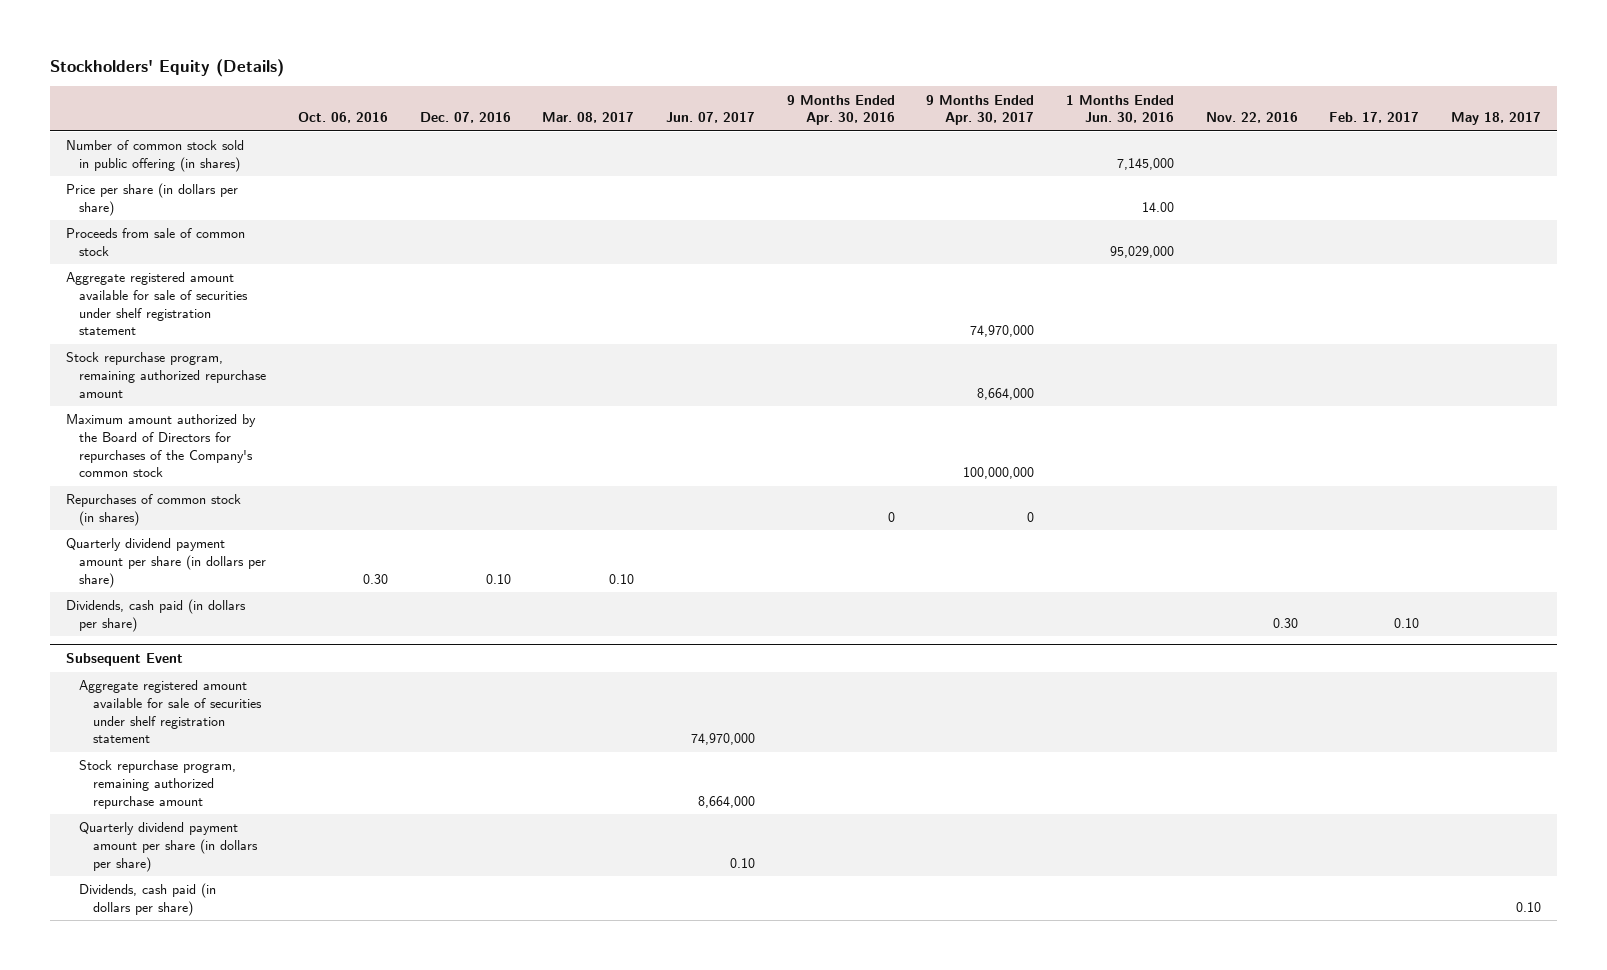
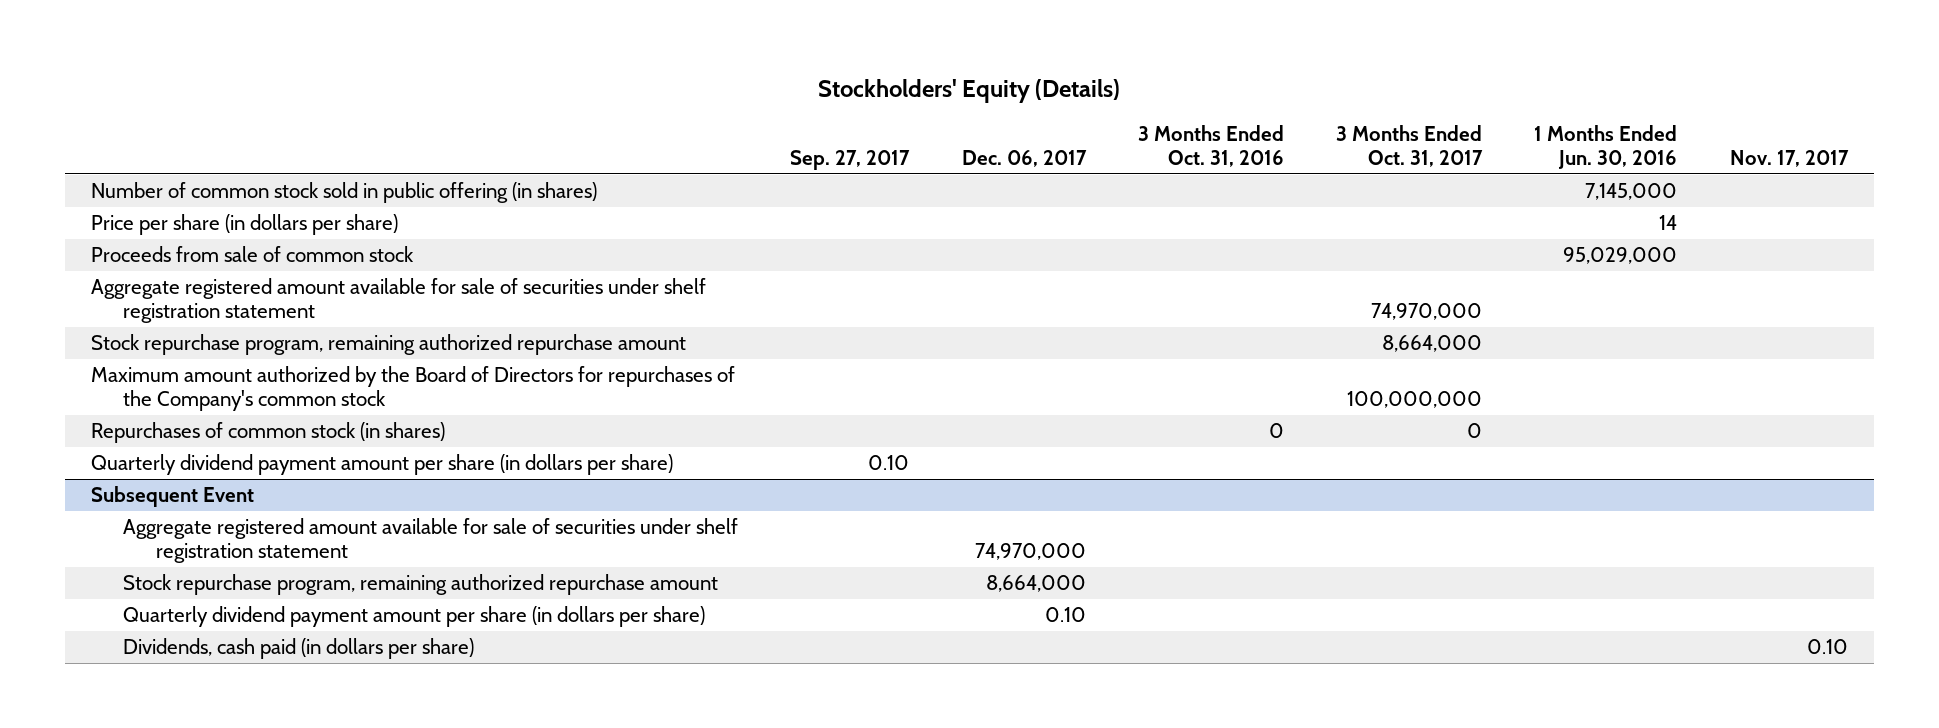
[298,112,389,124] Oct. 06, 2016 -> none
[419,112,511,124] Dec. 07, 2016 -> none
[542,112,635,124] Mar. 08, 2017 -> none
[666,112,756,124] Jun. 07, 2017 -> none
[786,94,895,126] 9 Months Ended Apr. 30, 2016 -> none
[926,94,1035,126] 9 Months Ended Apr. 30, 2017 -> none
[1205,112,1298,124] Nov. 22, 2016 -> none
[1329,112,1420,124] Feb. 17, 2017 -> none
[1451,112,1542,126] May 18, 2017 -> none
none -> [790,150,911,171] Sep. 27, 2017
none -> [961,150,1087,168] Dec. 06, 2017
none -> [1137,124,1284,168] 3 Months Ended Oct. 31, 2016
none -> [1336,124,1484,168] 3 Months Ended Oct. 31, 2017
none -> [1729,150,1849,168] Nov. 17, 2017
[1142,202,1175,213] 14.00 -> [1659,215,1678,231] 14
[65,599,246,633] Dividends, cash paid (in dollars per share) -> none

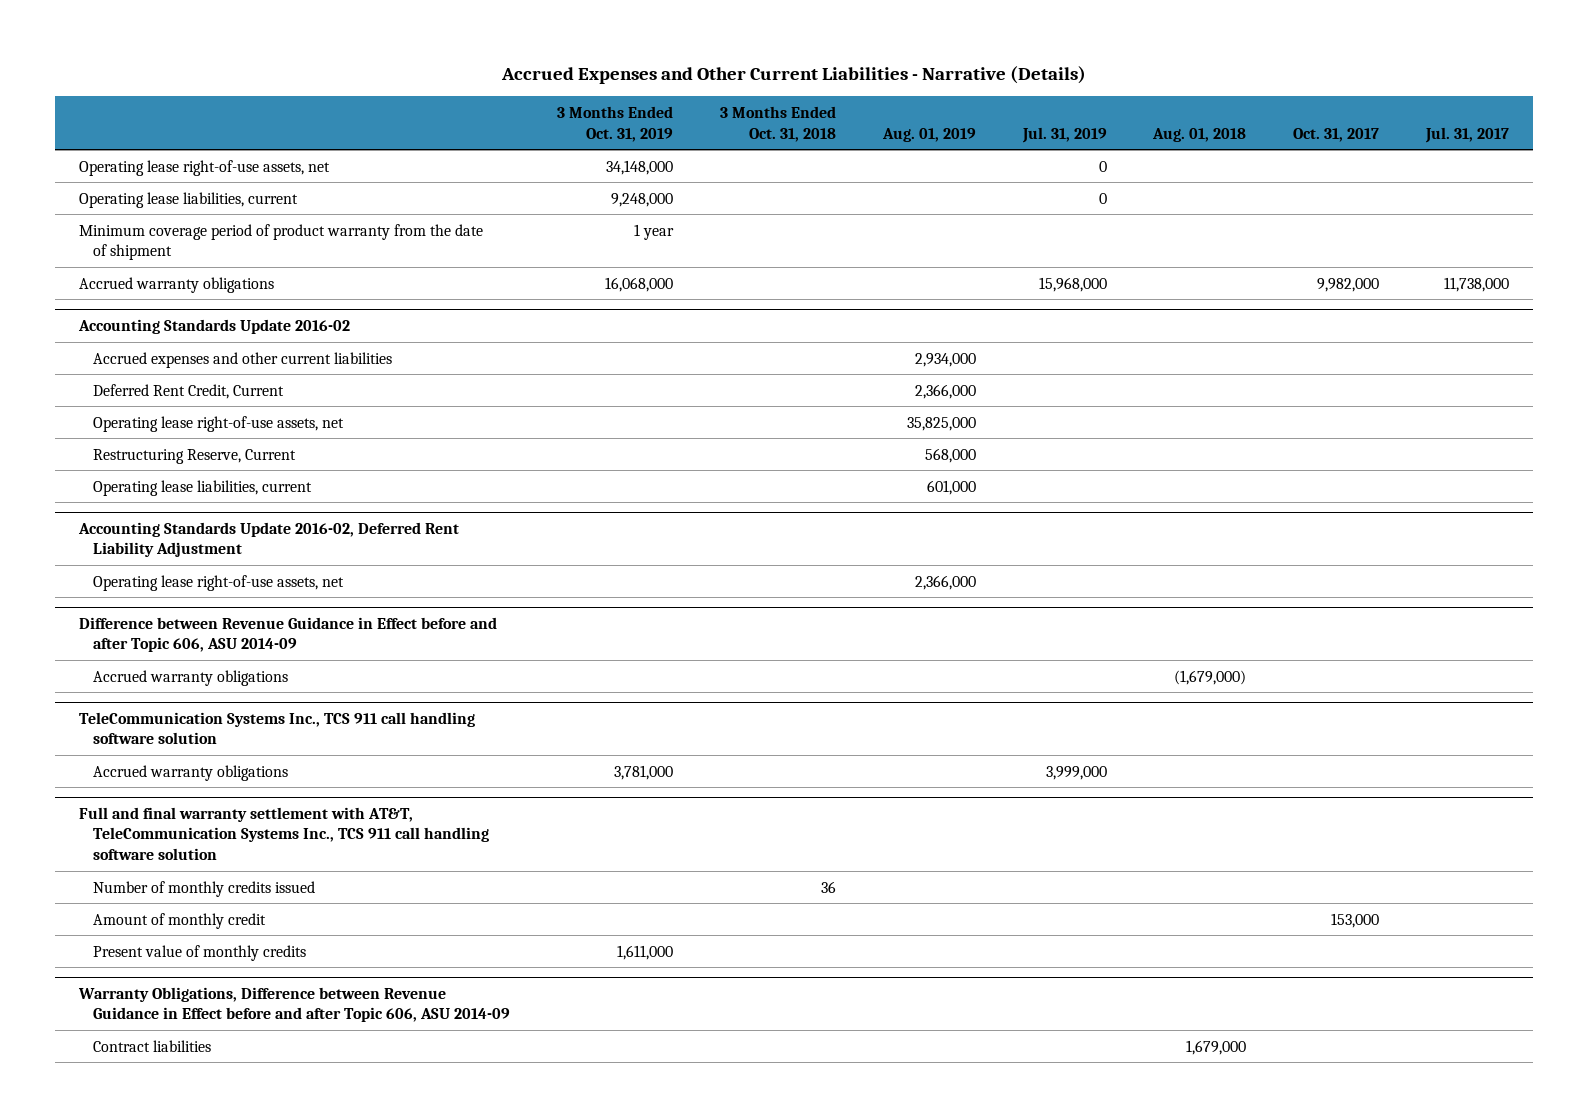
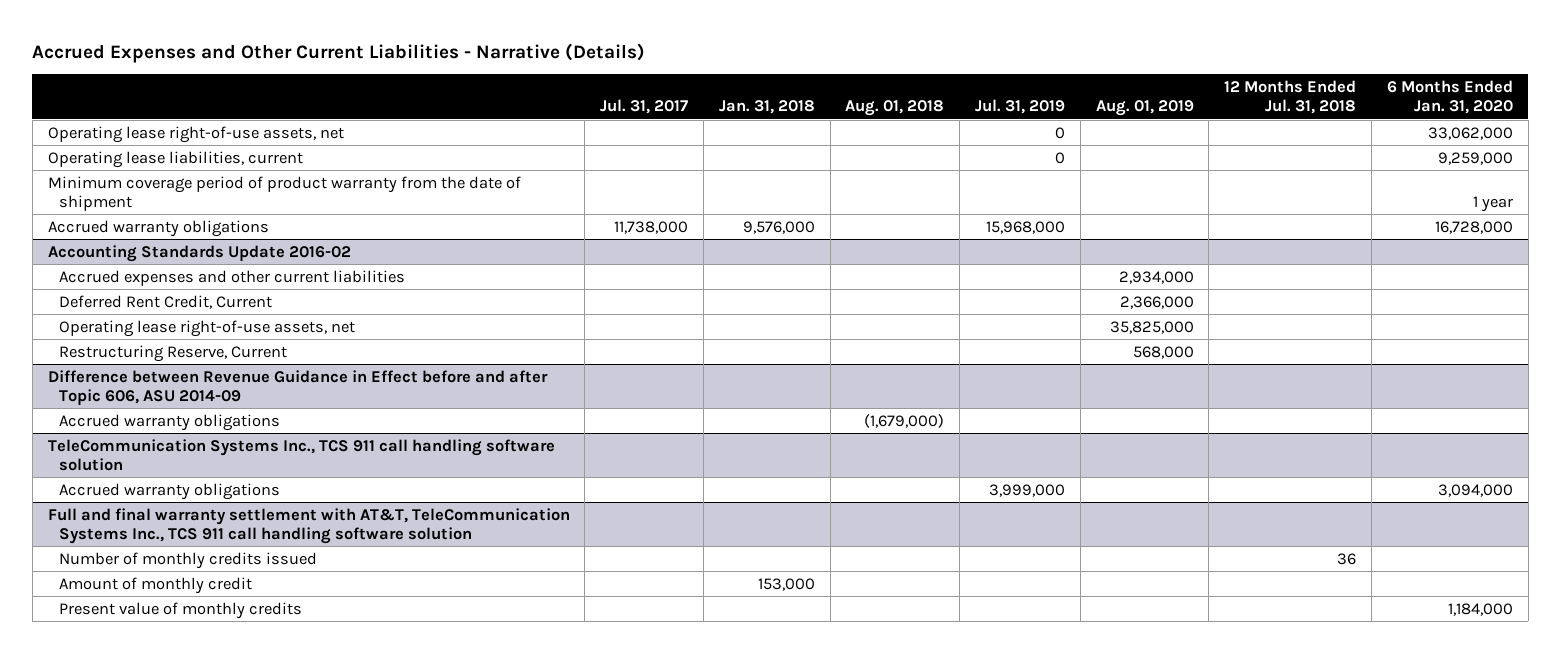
[556,106,673,142] 3 Months Ended Oct. 31, 2019 -> none
[719,106,836,142] 3 Months Ended Oct. 31, 2018 -> none
[1293,127,1380,142] Oct. 31, 2017 -> none
none -> [718,100,815,115] Jan. 31, 2018
none -> [1224,80,1357,115] 12 Months Ended Jul. 31, 2018
none -> [1386,80,1513,115] 6 Months Ended Jan. 31, 2020
[92,479,312,496] Operating lease liabilities, current -> none
[77,521,459,558] Accounting Standards Update 2016-02, Deferred Rent Liability Adjustment -> none
[92,574,344,591] Operating lease right-of-use assets, net -> none
[77,986,510,1023] Warranty Obligations, Difference between Revenue Guidance in Effect before and after Topic 606, ASU 2014-09 -> none
[92,1039,211,1052] Contract liabilities -> none

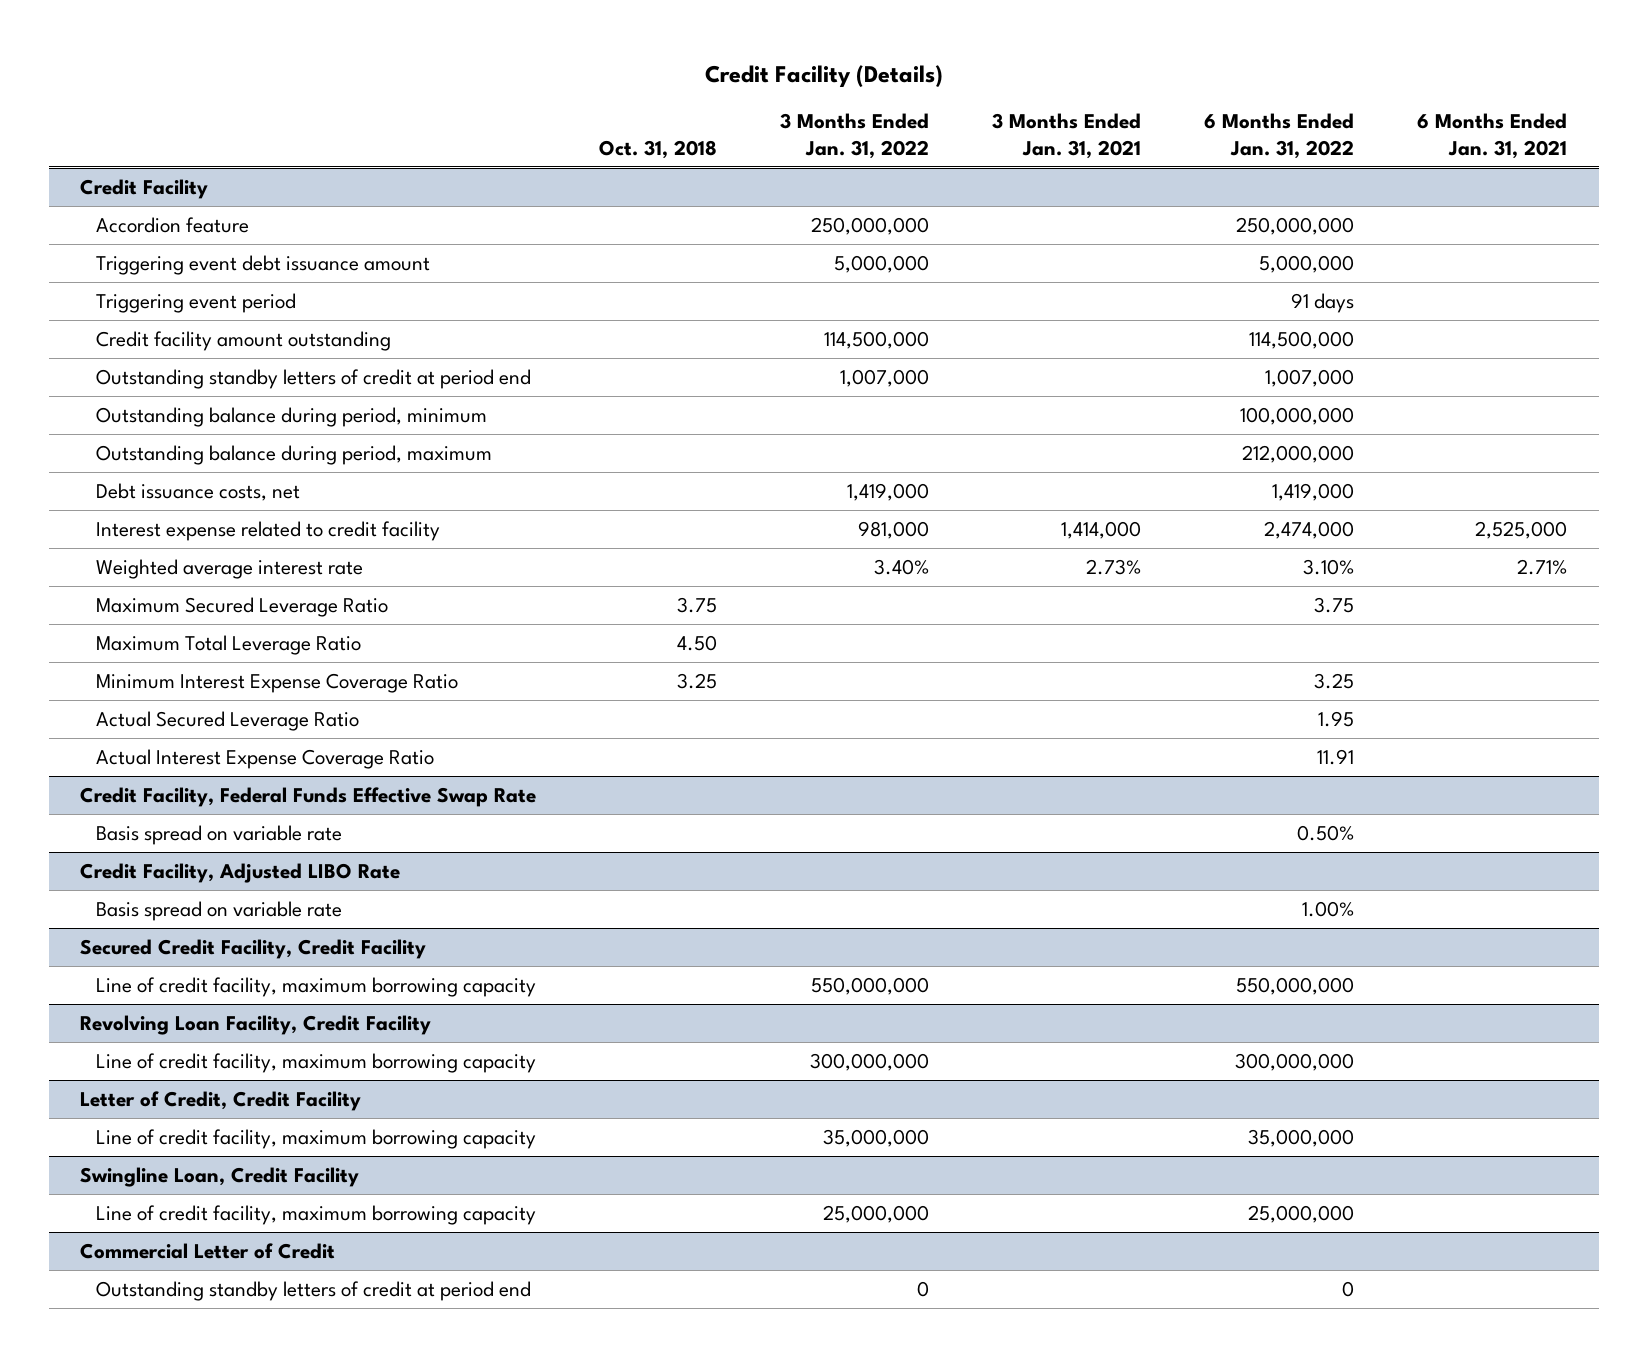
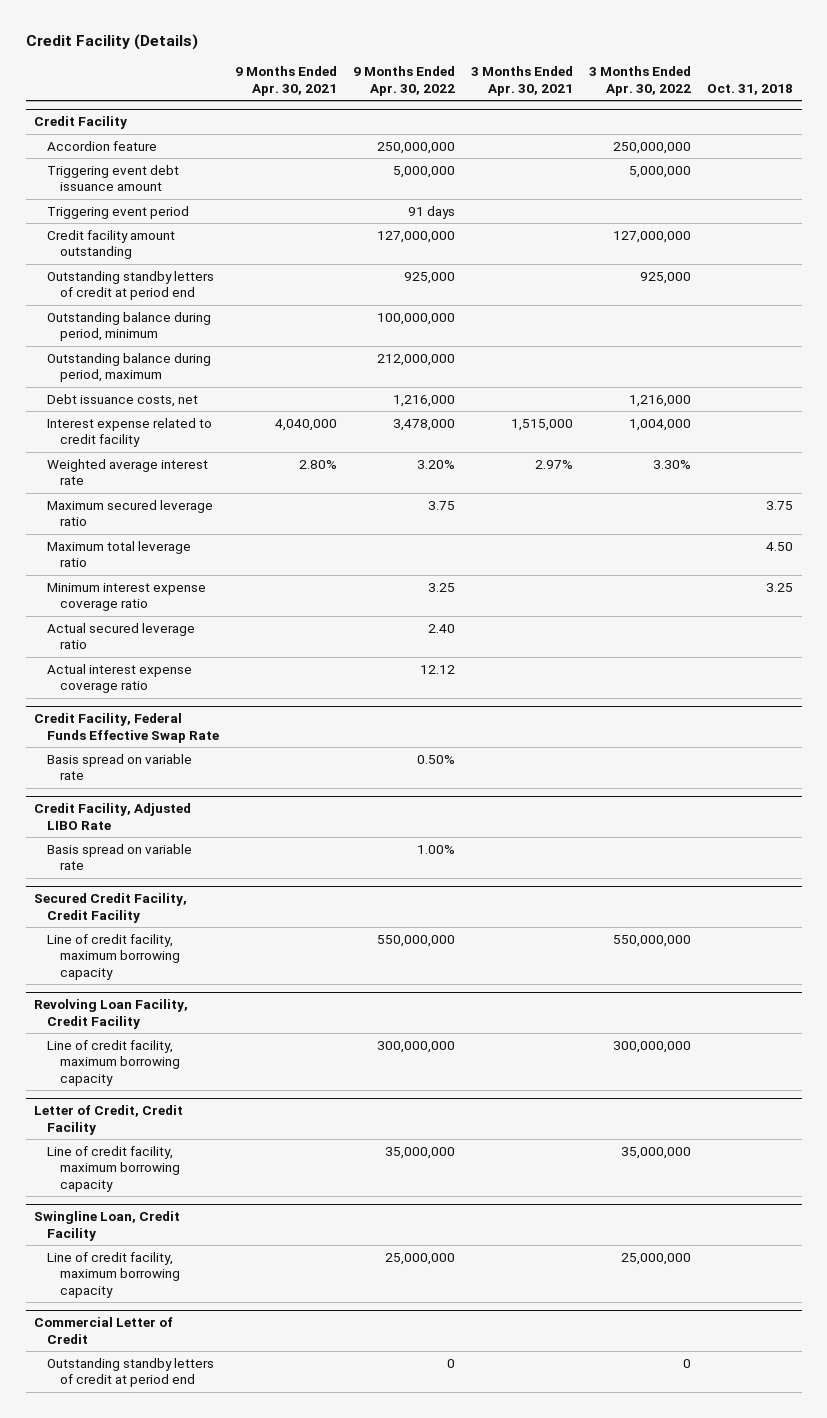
[780,113,930,159] 3 Months Ended Jan. 31, 2022 -> none
[992,113,1142,159] 3 Months Ended Jan. 31, 2021 -> none
[1204,113,1355,159] 6 Months Ended Jan. 31, 2022 -> none
[1417,113,1568,159] 6 Months Ended Jan. 31, 2021 -> none
none -> [234,66,337,96] 9 Months Ended Apr. 30, 2021
none -> [353,66,456,96] 9 Months Ended Apr. 30, 2022
none -> [471,66,574,96] 3 Months Ended Apr. 30, 2021
none -> [589,66,692,96] 3 Months Ended Apr. 30, 2022
[96,596,389,617] Maximum Secured Leverage Ratio -> [46,499,213,527] Maximum secured leverage ratio
[96,634,362,655] Maximum Total Leverage Ratio -> [46,540,191,568] Maximum total leverage ratio
[96,672,459,693] Minimum Interest Expense Coverage Ratio -> [46,582,206,612] Minimum interest expense coverage ratio
[96,710,360,731] Actual Secured Leverage Ratio -> [46,622,195,650] Actual secured leverage ratio
[96,748,435,769] Actual Interest Expense Coverage Ratio -> [46,663,192,694] Actual interest expense coverage ratio

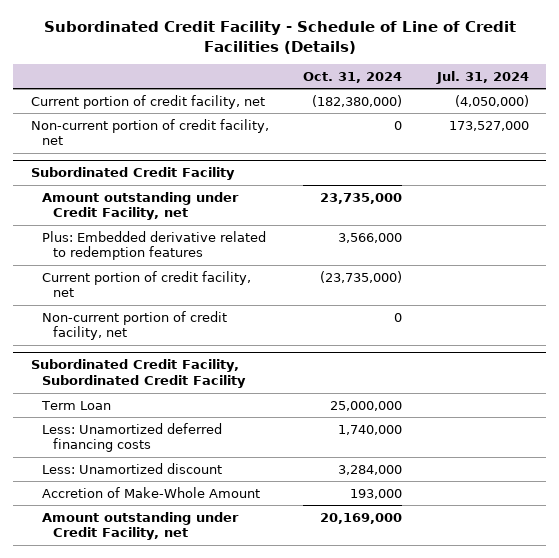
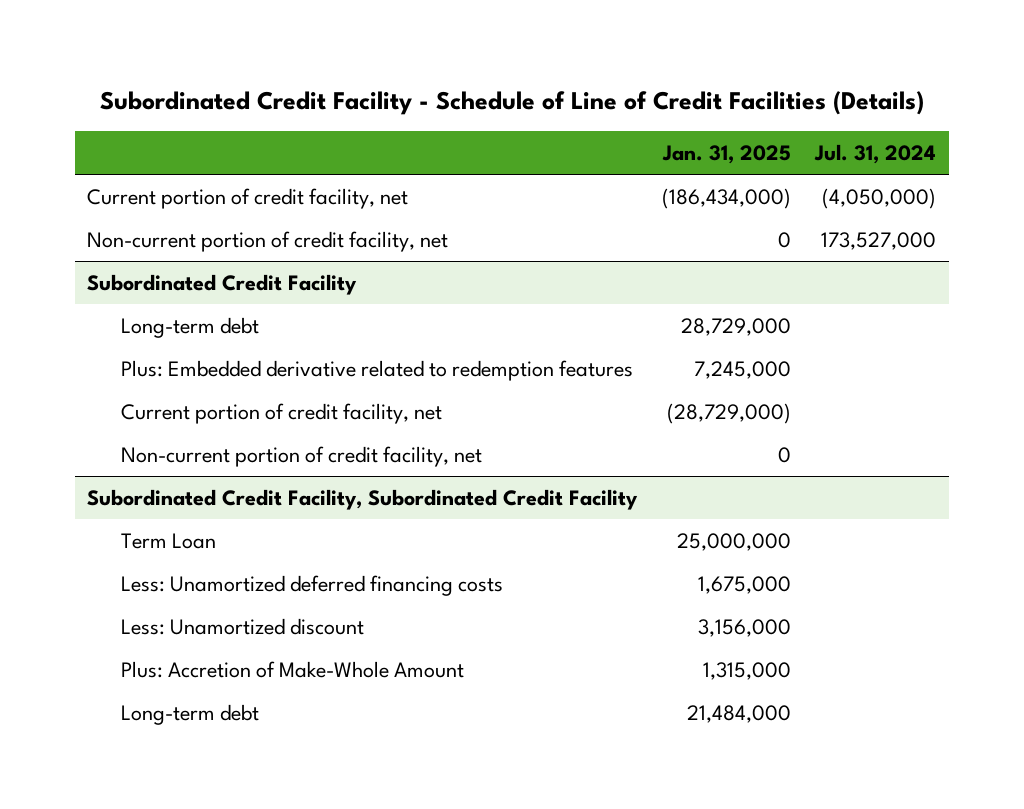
[303,71,403,83] Oct. 31, 2024 -> none
none -> [661,145,791,165] Jan. 31, 2025
[41,191,239,221] Amount outstanding under Credit Facility, net -> [120,316,259,338] Long-term debt
[41,486,260,498] Accretion of Make-Whole Amount -> [120,660,464,678] Plus: Accretion of Make-Whole Amount
[41,511,239,541] Amount outstanding under Credit Facility, net -> [120,703,259,725] Long-term debt

